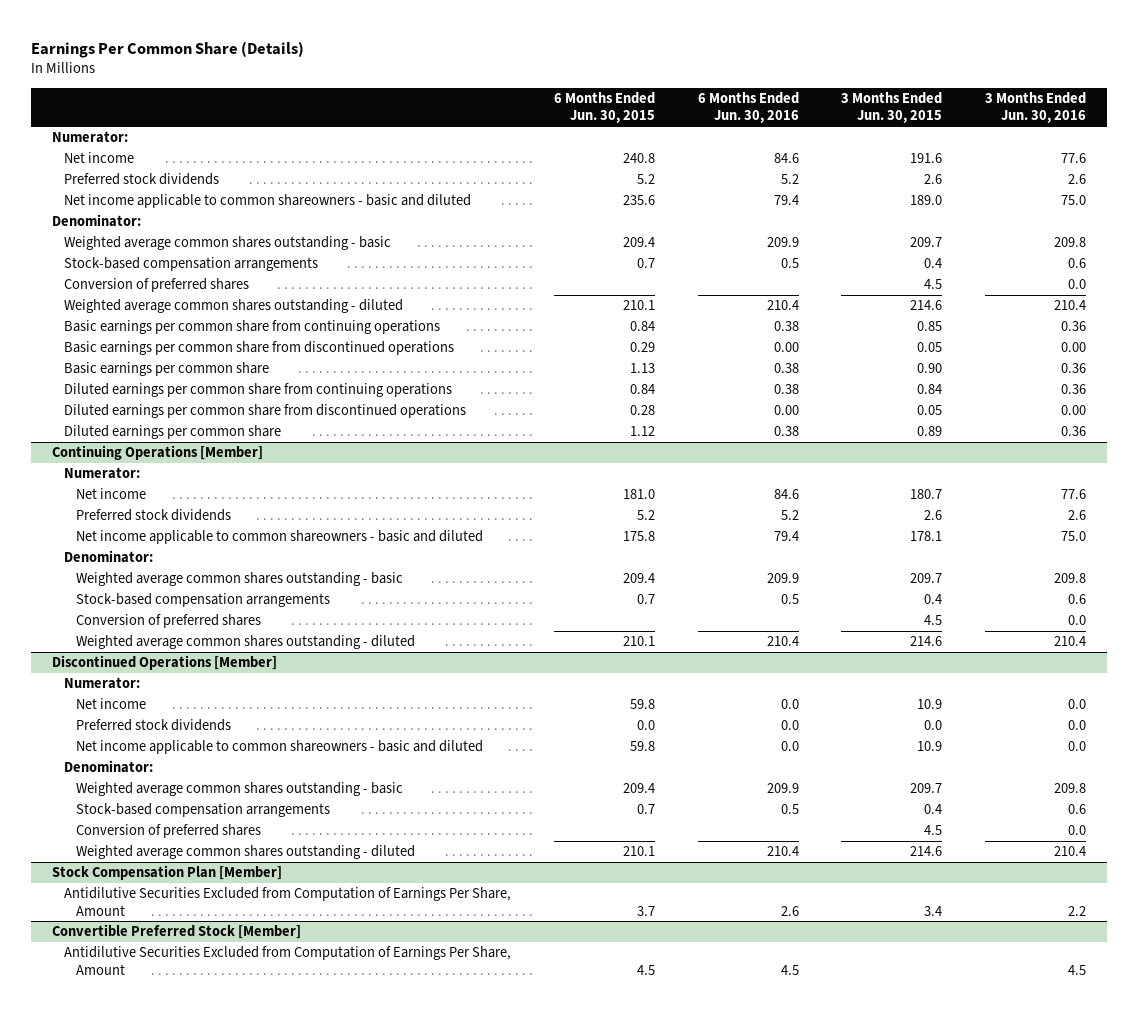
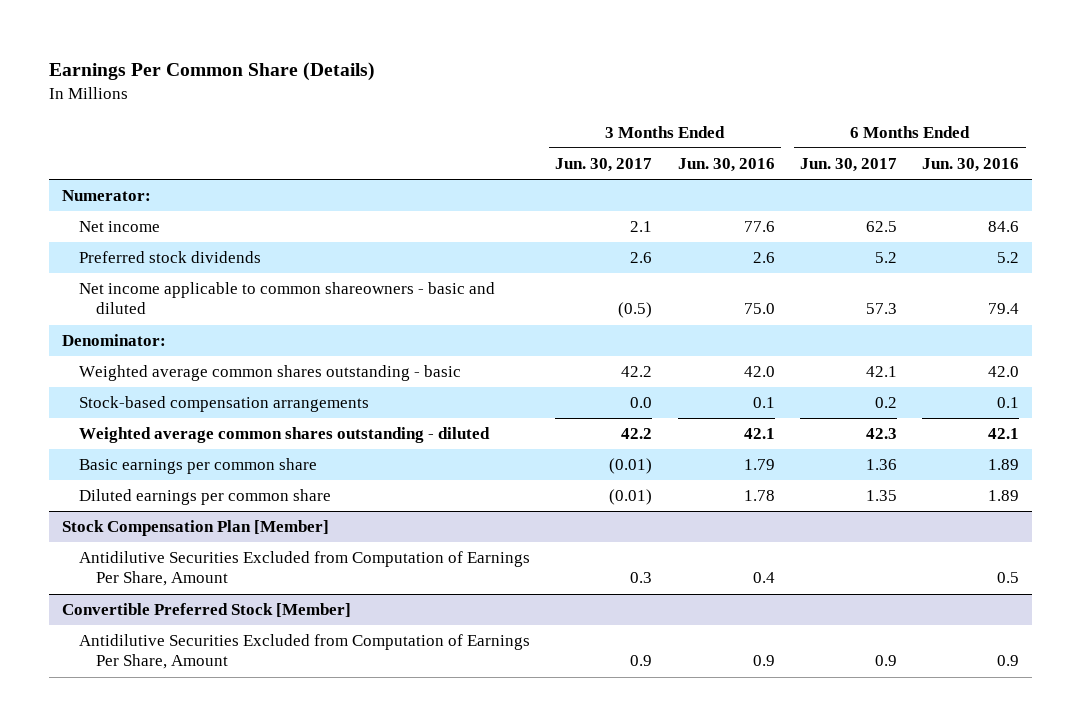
[553,92,655,124] 6 Months Ended Jun. 30, 2015 -> none
[841,92,943,124] 3 Months Ended Jun. 30, 2015 -> none
none -> [555,157,653,172] Jun. 30, 2017
none -> [800,157,898,172] Jun. 30, 2017
[64,278,250,293] Conversion of preferred shares -> none
[64,320,441,335] Basic earnings per common share from continuing operations -> none
[64,341,455,356] Basic earnings per common share from discontinued operations -> none
[64,383,453,398] Diluted earnings per common share from continuing operations -> none
[64,404,467,419] Diluted earnings per common share from discontinued operations -> none
[52,445,264,461] Continuing Operations [Member] -> none
[64,467,141,480] Numerator: -> none
[76,488,147,500] Net income -> none
[76,509,232,522] Preferred stock dividends -> none
[76,530,484,545] Net income applicable to common shareowners - basic and diluted -> none
[64,550,154,564] Denominator: -> none
[76,572,404,587] Weighted average common shares outstanding - basic -> none
[76,593,331,608] Stock-based compensation arrangements -> none
[76,614,262,629] Conversion of preferred shares -> none
[76,635,416,650] Weighted average common shares outstanding - diluted -> none
[52,655,278,671] Discontinued Operations [Member] -> none
[64,677,141,690] Numerator: -> none
[76,698,147,710] Net income -> none
[76,719,232,732] Preferred stock dividends -> none
[76,740,484,755] Net income applicable to common shareowners - basic and diluted -> none
[64,760,154,774] Denominator: -> none
[76,782,404,797] Weighted average common shares outstanding - basic -> none
[76,803,331,818] Stock-based compensation arrangements -> none
[76,824,262,839] Conversion of preferred shares -> none
[76,845,416,860] Weighted average common shares outstanding - diluted -> none
[766,237,799,248] 209.9 -> [988,366,1020,378] 42.0
[1053,237,1086,248] 209.8 -> [743,366,775,378] 42.0
[780,258,799,269] 0.5 -> [997,397,1020,409] 0.1
[1067,258,1086,269] 0.6 -> [752,397,775,409] 0.1
[766,300,799,311] 210.4 -> [988,428,1020,440] 42.1
[1053,300,1086,311] 210.4 -> [743,428,775,440] 42.1
[773,363,799,374] 0.38 -> [988,459,1020,471] 1.89
[1060,363,1086,374] 0.36 -> [743,459,775,471] 1.79
[773,426,799,437] 0.38 -> [988,490,1020,502] 1.89
[1060,426,1086,437] 0.36 -> [743,490,775,502] 1.78
[780,905,799,916] 2.6 -> [997,572,1020,584] 0.5
[1067,905,1086,916] 2.2 -> [752,572,775,584] 0.4
[780,964,799,975] 4.5 -> [997,655,1020,667] 0.9
[1067,964,1086,975] 4.5 -> [752,655,775,667] 0.9

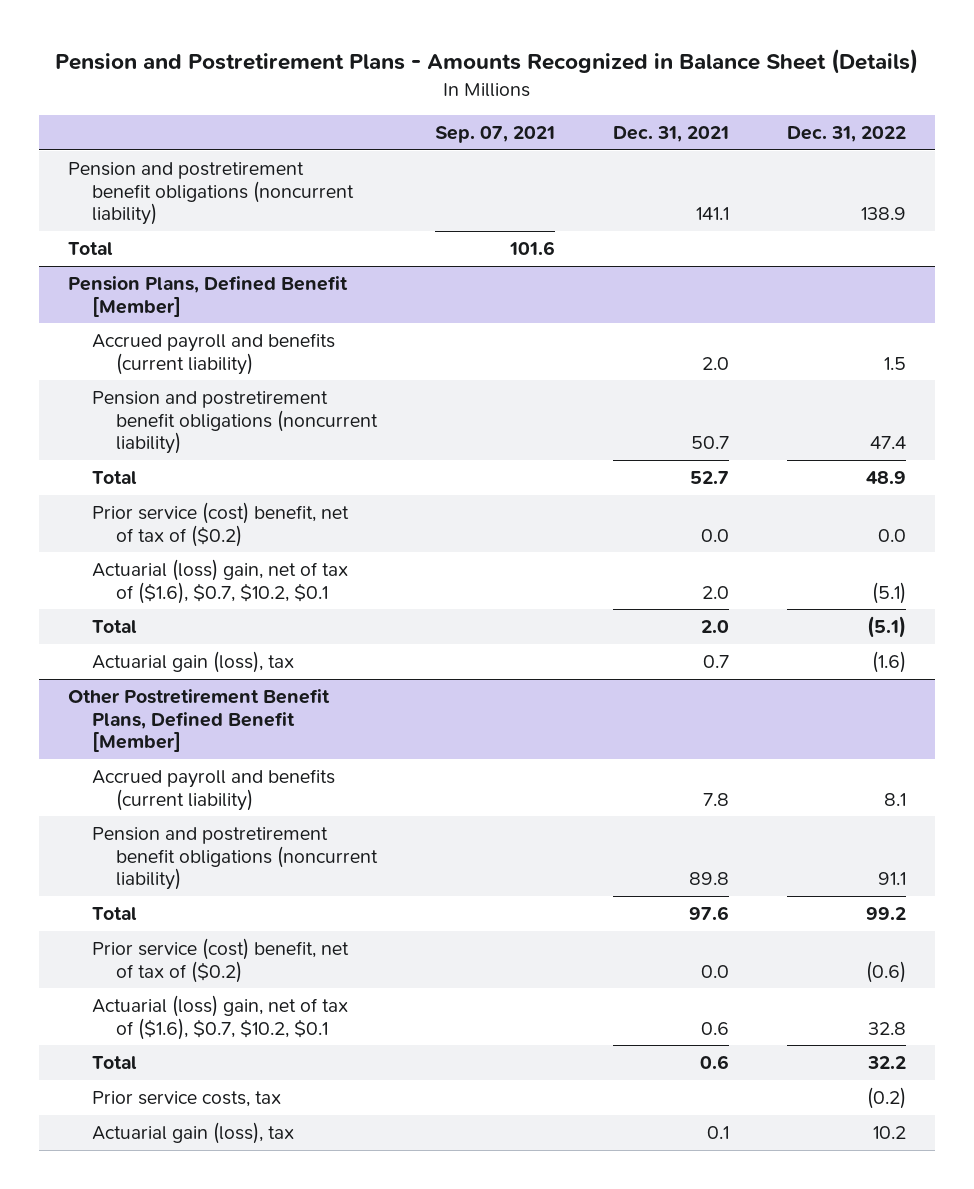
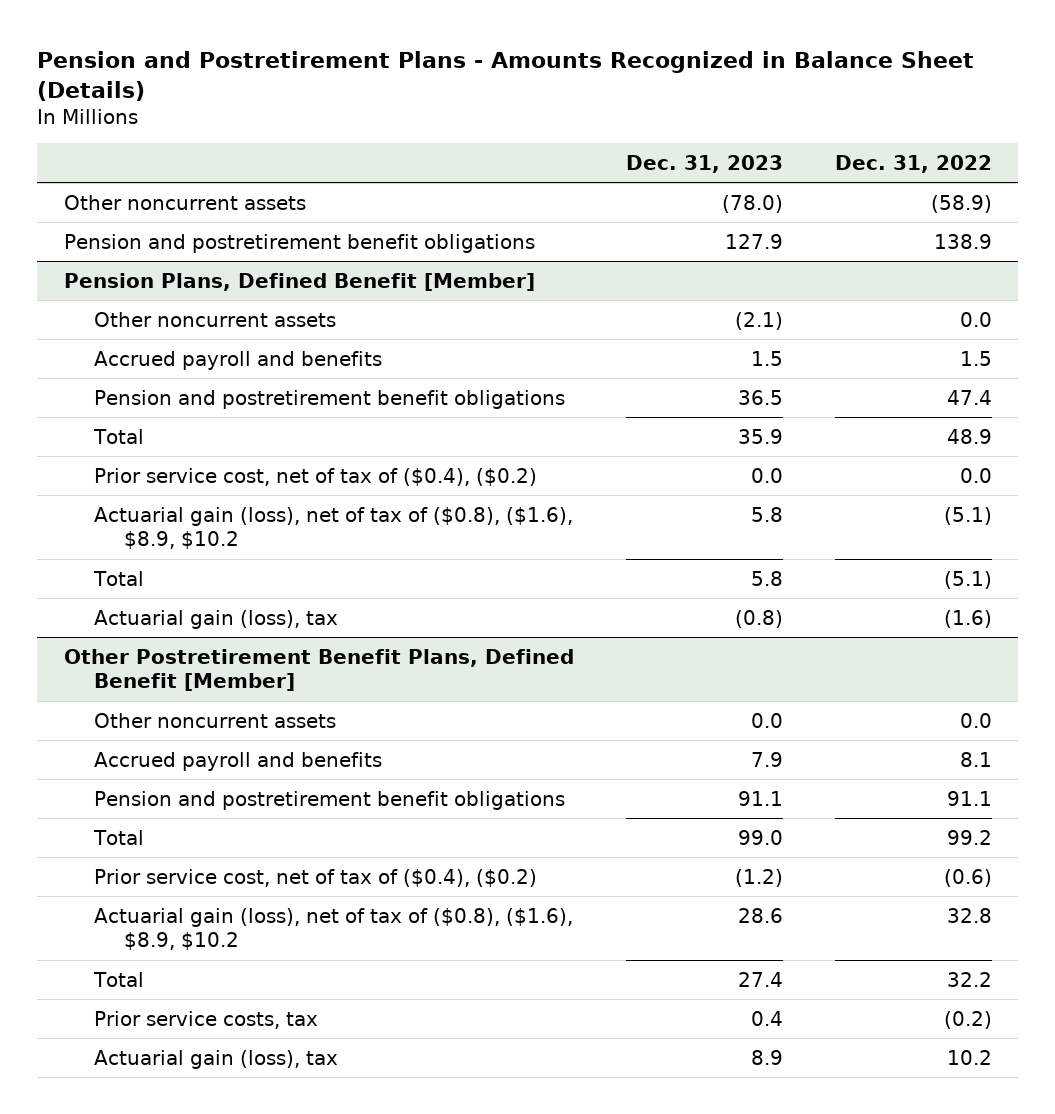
[434,126,555,144] Sep. 07, 2021 -> none
[612,126,729,143] Dec. 31, 2021 -> none
none -> [625,154,783,173] Dec. 31, 2023
[68,241,114,255] Total -> none
none -> [63,194,306,210] Other noncurrent assets
[68,161,354,226] Pension and postretirement benefit obligations (noncurrent liability) -> [63,233,535,253] Pension and postretirement benefit obligations
none -> [93,311,336,327] Other noncurrent assets
[91,332,335,375] Accrued payroll and benefits (current liability) -> [93,350,382,370] Accrued payroll and benefits
[91,390,378,455] Pension and postretirement benefit obligations (noncurrent liability) -> [93,389,565,409] Pension and postretirement benefit obligations
[91,501,349,547] Prior service (cost) benefit, net of tax of ($0.2) -> [93,467,537,486] Prior service cost, net of tax of ($0.4), ($0.2)
[91,558,348,604] Actuarial (loss) gain, net of tax of ($1.6), $0.7, $10.2, $0.1 -> [93,506,573,550] Actuarial gain (loss), net of tax of ($0.8), ($1.6), $8.9, $10.2
none -> [93,712,336,728] Other noncurrent assets
[91,768,335,811] Accrued payroll and benefits (current liability) -> [93,751,382,771] Accrued payroll and benefits
[91,826,378,891] Pension and postretirement benefit obligations (noncurrent liability) -> [93,790,565,810] Pension and postretirement benefit obligations
[91,937,349,983] Prior service (cost) benefit, net of tax of ($0.2) -> [93,868,537,887] Prior service cost, net of tax of ($0.4), ($0.2)
[91,994,348,1040] Actuarial (loss) gain, net of tax of ($1.6), $0.7, $10.2, $0.1 -> [93,907,573,951] Actuarial gain (loss), net of tax of ($0.8), ($1.6), $8.9, $10.2

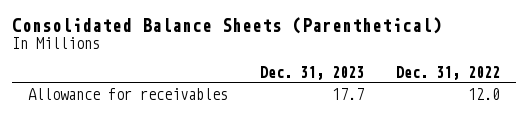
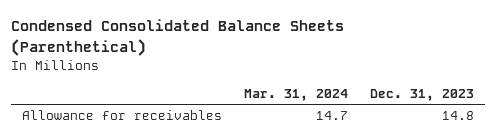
[12,16,443,34] Consolidated Balance Sheets (Parenthetical) -> [10,19,344,56] Condensed Consolidated Balance Sheets (Parenthetical)
[396,65,501,80] Dec. 31, 2022 -> none
none -> [244,89,349,102] Mar. 31, 2024
[332,88,365,101] 17.7 -> [442,111,475,121] 14.8

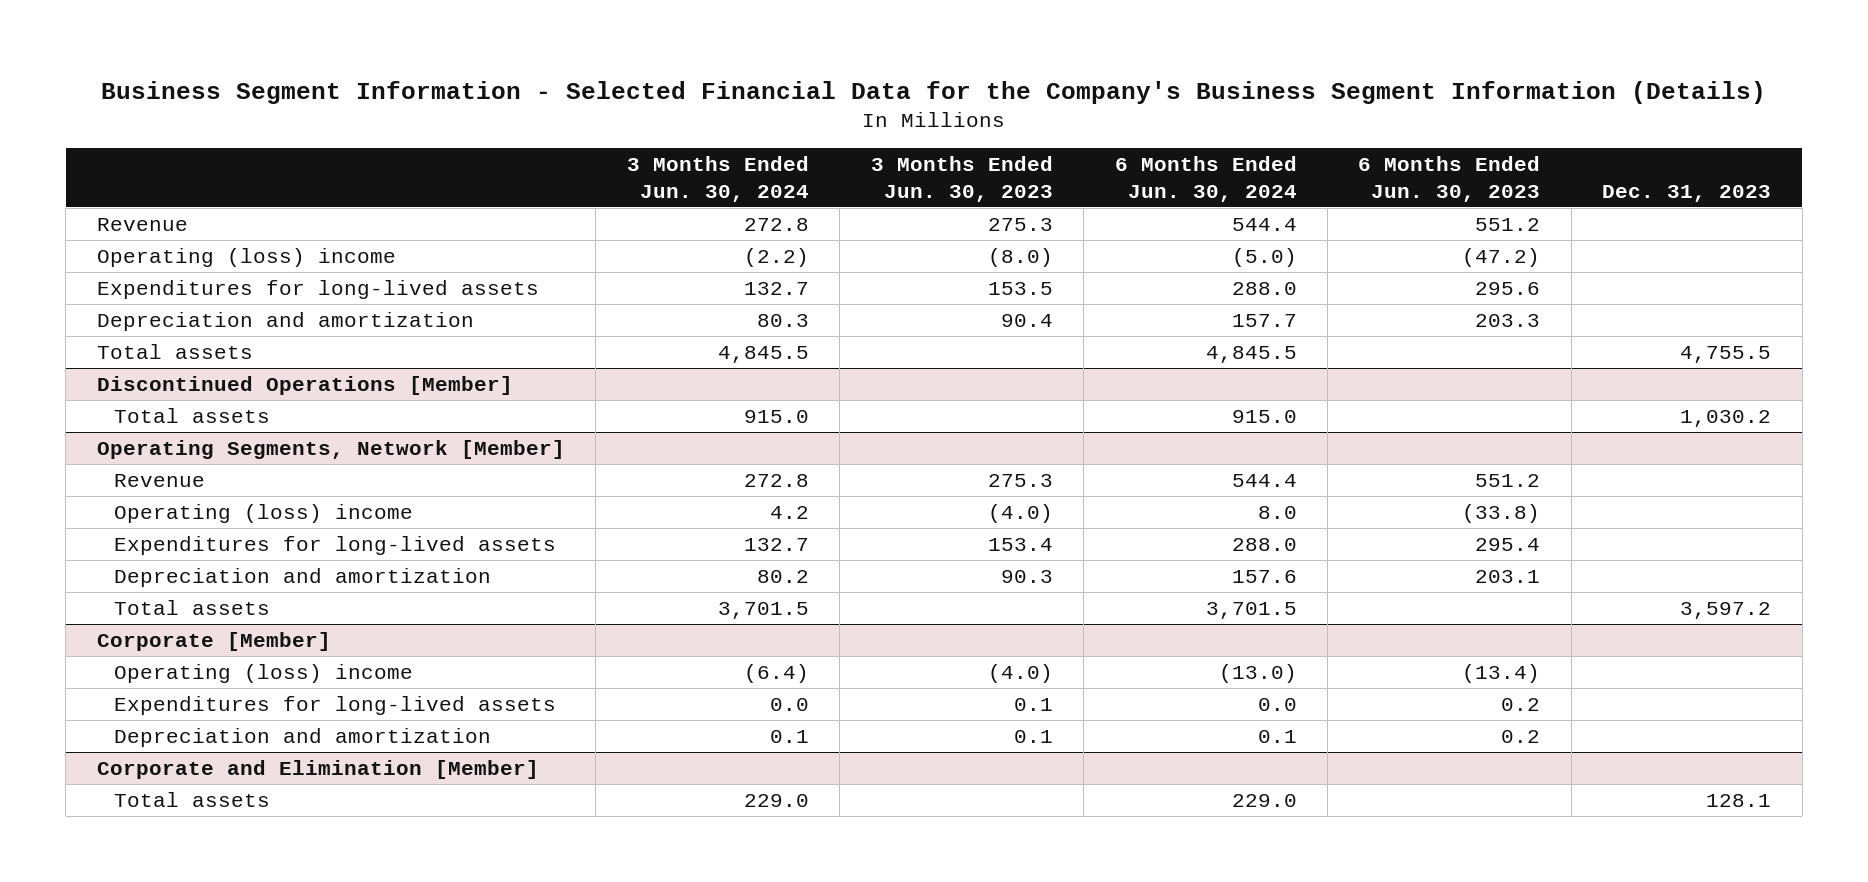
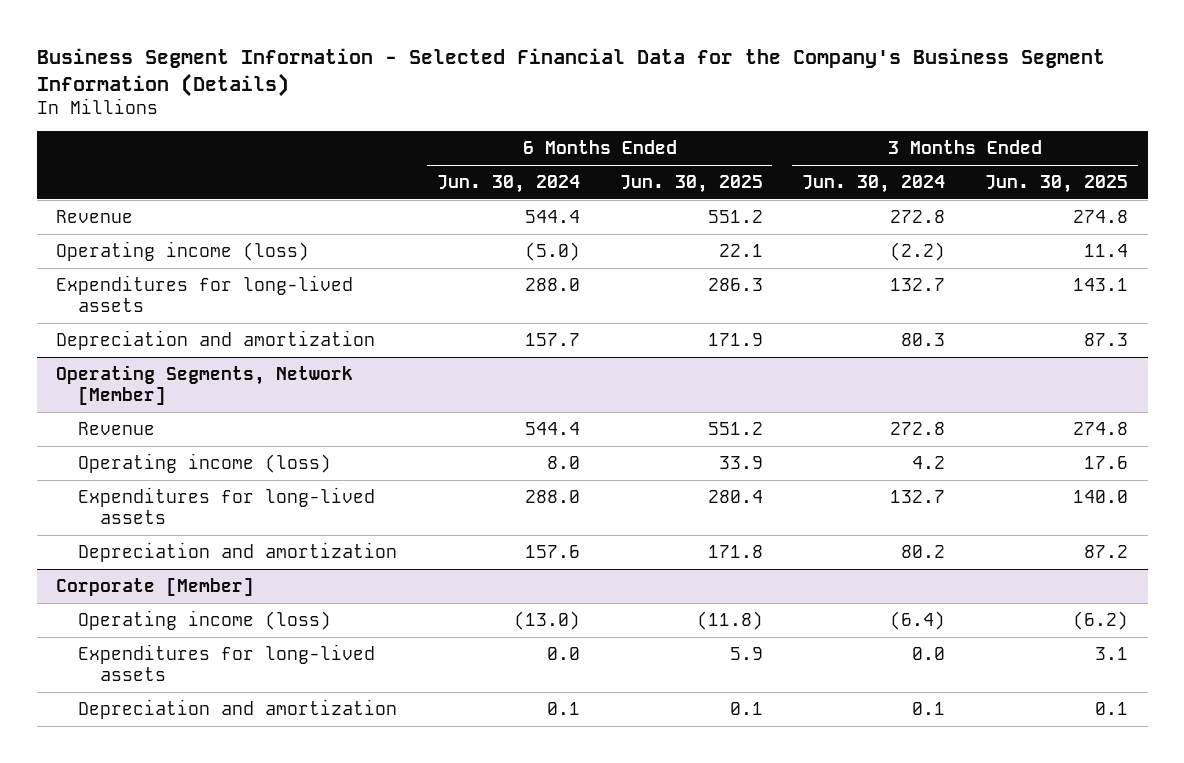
[870,156,1053,202] 3 Months Ended Jun. 30, 2023 -> none
[1358,156,1541,202] 6 Months Ended Jun. 30, 2023 -> none
[1602,184,1772,202] Dec. 31, 2023 -> none
none -> [619,175,763,194] Jun. 30, 2025
none -> [984,175,1128,194] Jun. 30, 2025
[96,248,396,268] Operating (loss) income -> [56,240,310,261] Operating income (loss)
[96,344,253,360] Total assets -> none
[96,376,513,396] Discontinued Operations [Member] -> none
[113,408,270,424] Total assets -> none
[113,504,413,524] Operating (loss) income -> [78,452,332,473] Operating income (loss)
[113,600,270,616] Total assets -> none
[113,664,413,684] Operating (loss) income -> [78,609,332,630] Operating income (loss)
[96,760,539,780] Corporate and Elimination [Member] -> none
[113,792,270,808] Total assets -> none

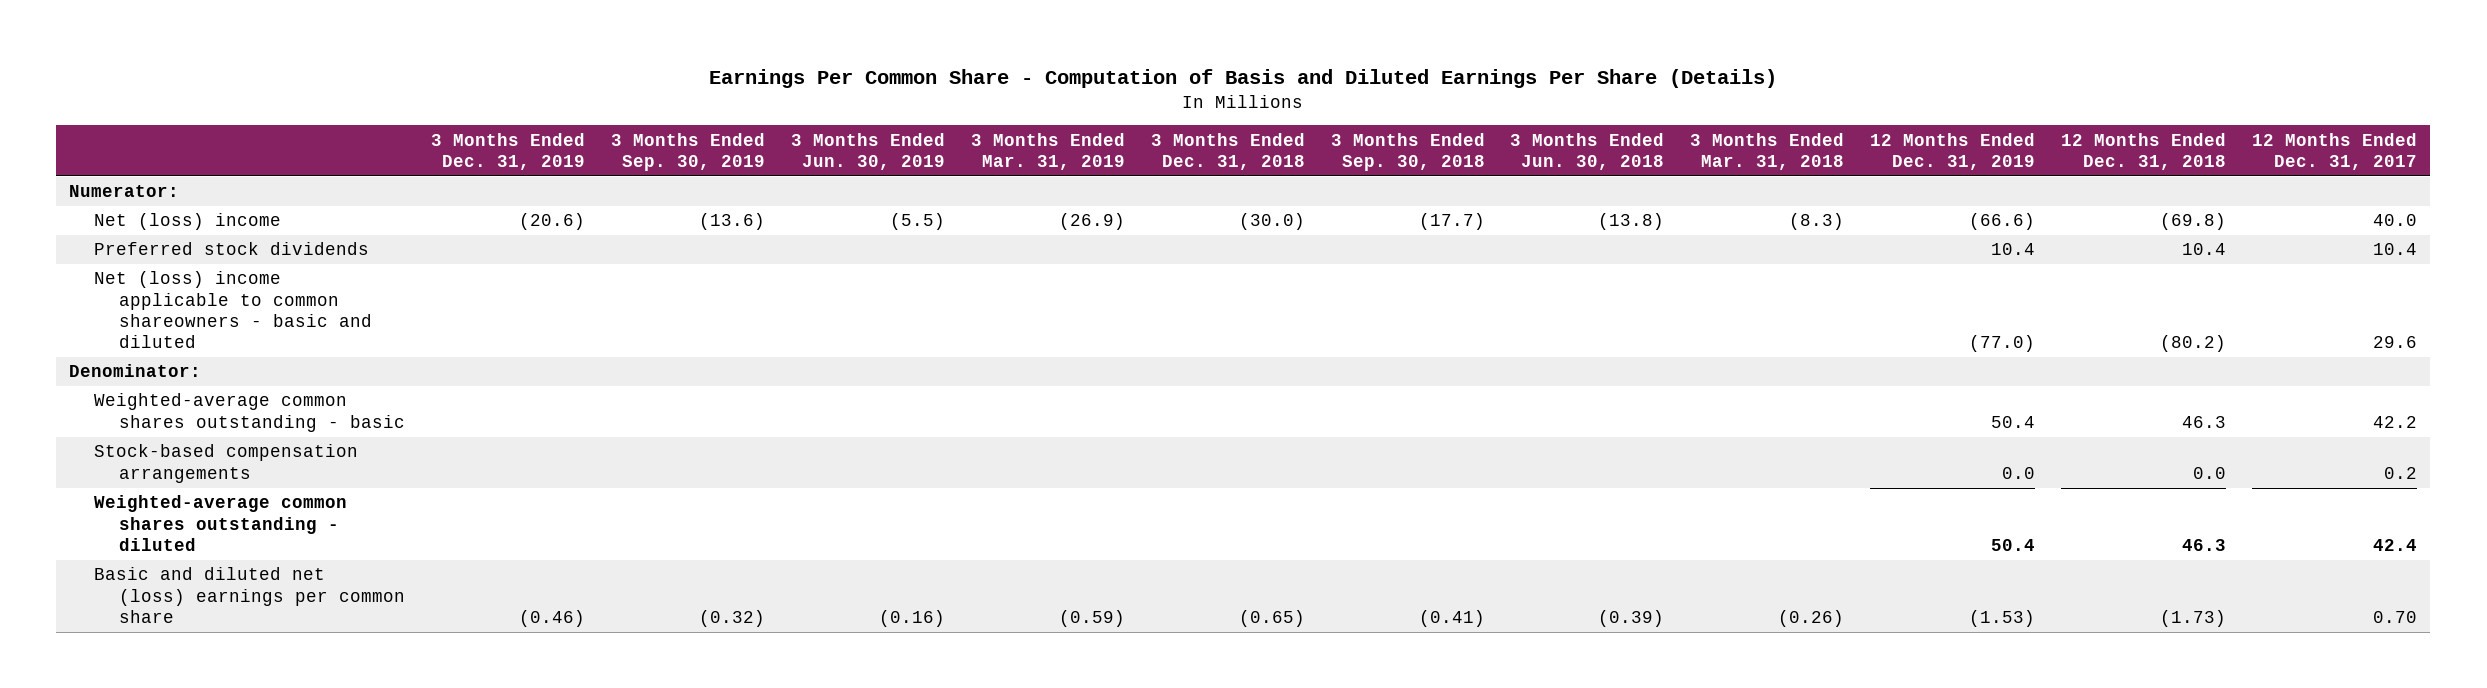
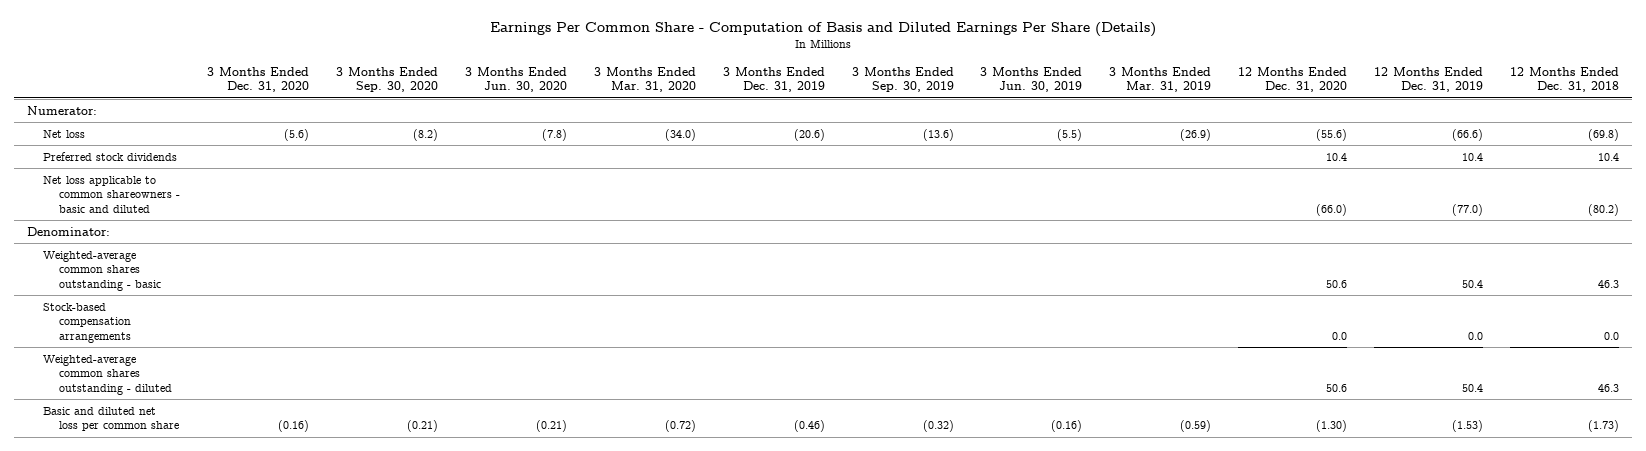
[1150,132,1305,171] 3 Months Ended Dec. 31, 2018 -> none
[1330,132,1485,172] 3 Months Ended Sep. 30, 2018 -> none
[1510,132,1665,171] 3 Months Ended Jun. 30, 2018 -> none
[1690,132,1845,171] 3 Months Ended Mar. 31, 2018 -> none
[2252,132,2418,171] 12 Months Ended Dec. 31, 2017 -> none
none -> [207,66,310,93] 3 Months Ended Dec. 31, 2020
none -> [336,66,439,93] 3 Months Ended Sep. 30, 2020
none -> [465,66,568,93] 3 Months Ended Jun. 30, 2020
none -> [593,66,696,93] 3 Months Ended Mar. 31, 2020
none -> [1238,66,1348,93] 12 Months Ended Dec. 31, 2020
[94,213,282,231] Net (loss) income -> [43,129,86,138] Net loss
[94,271,372,349] Net (loss) income applicable to common shareowners - basic and diluted -> [43,175,181,213] Net loss applicable to common shareowners - basic and diluted
[94,567,405,624] Basic and diluted net (loss) earnings per common share -> [43,406,180,432] Basic and diluted net loss per common share

